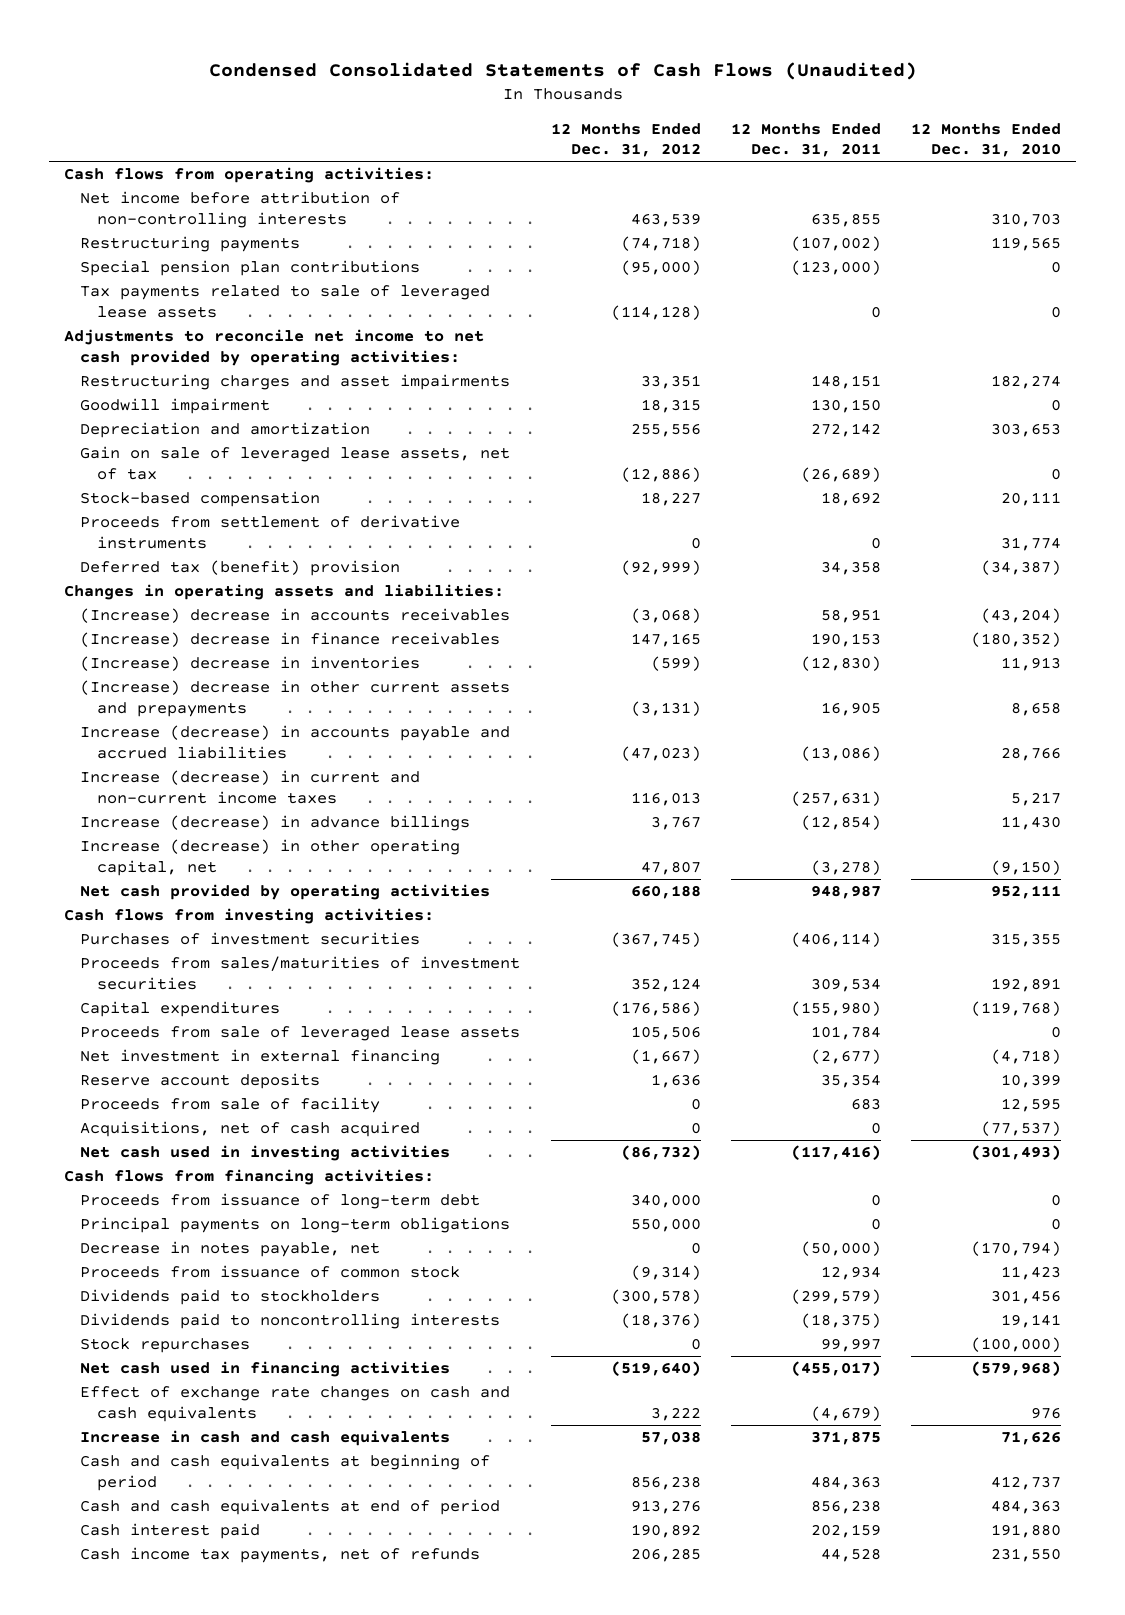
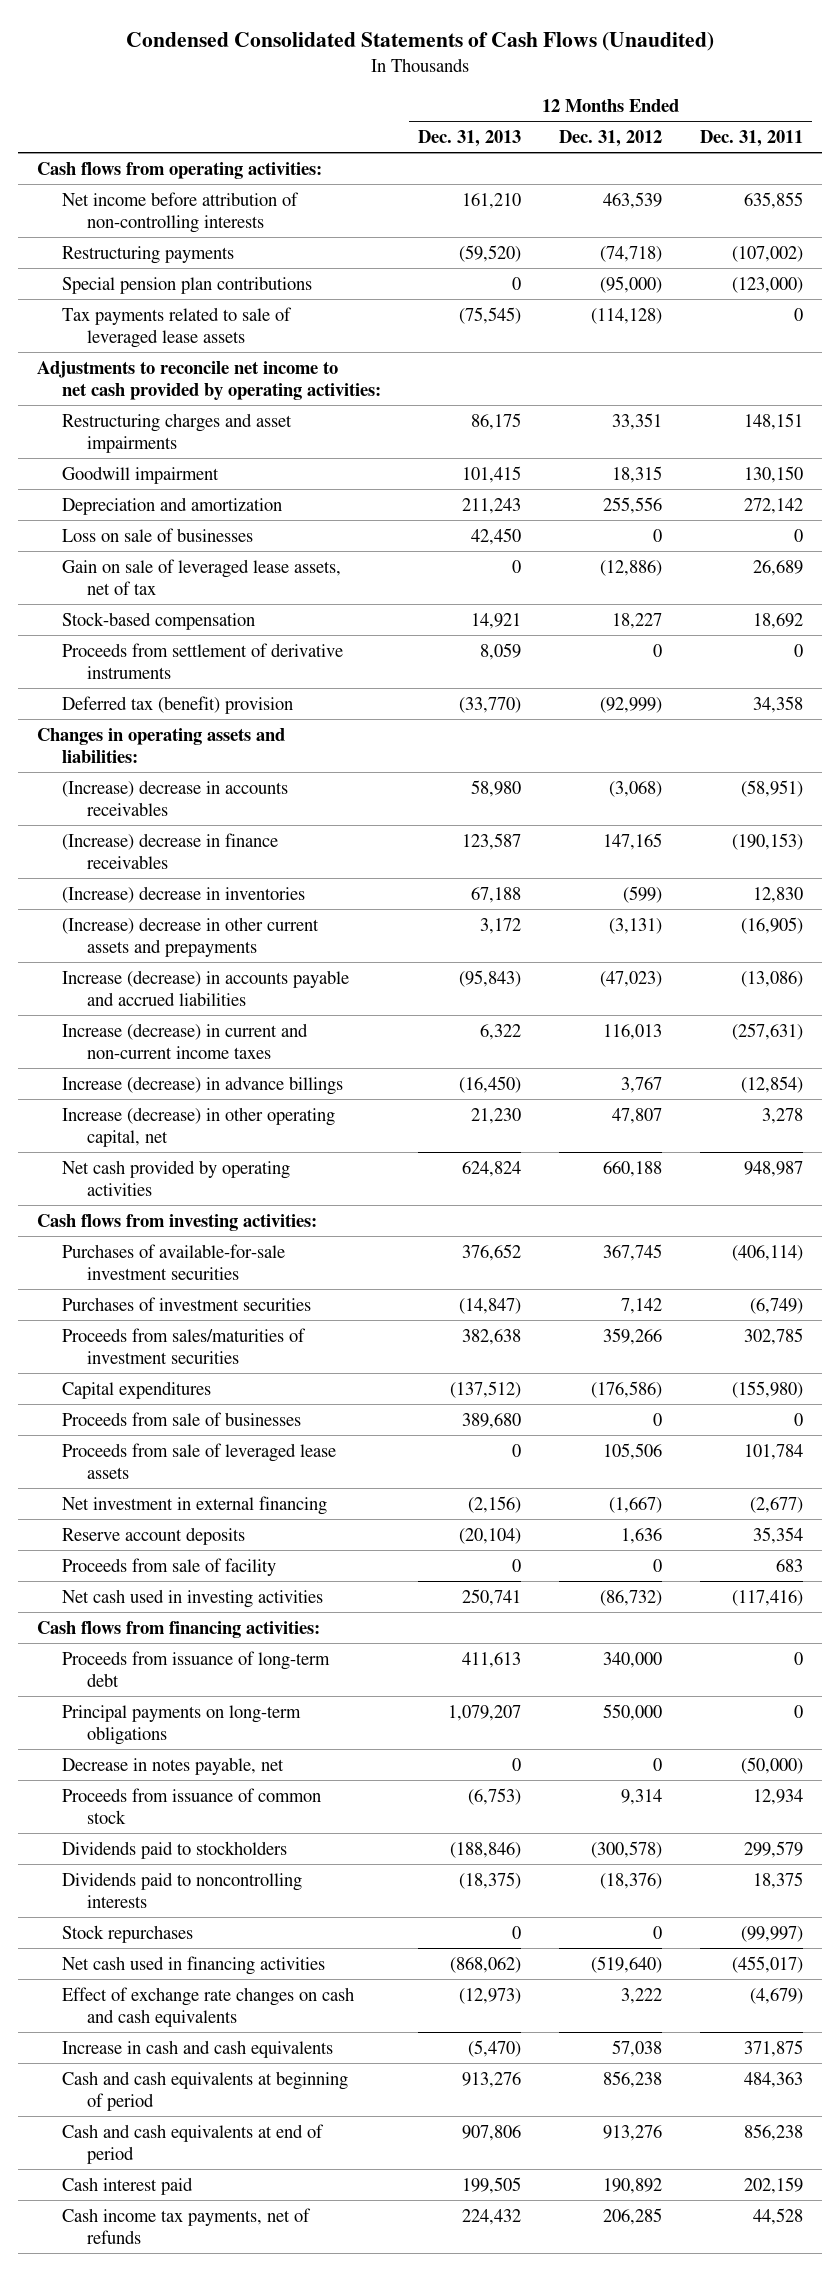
[910,122,1061,157] 12 Months Ended Dec. 31, 2010 -> none
none -> [418,130,522,148] Dec. 31, 2013
none -> [61,527,253,542] Loss on sale of businesses
[800,466,881,482] (26,689) -> [752,559,803,576] 26,689
[820,609,881,624] 58,951 -> [740,779,803,797] (58,951)
[810,633,881,648] 190,153 -> [731,832,803,850] (190,153)
[800,656,881,672] (12,830) -> [752,886,803,903] 12,830
[820,701,881,716] 16,905 -> [740,916,803,934] (16,905)
[810,859,881,875] (3,278) -> [761,1107,803,1124] 3,278
none -> [61,1243,285,1281] Purchases of available-for-sale investment securities
[610,932,701,948] (367,745) -> [621,1297,663,1314] 7,142
[790,932,881,948] (406,114) -> [749,1297,803,1314] (6,749)
[630,977,701,992] 352,124 -> [603,1327,663,1345] 359,266
[810,977,881,992] 309,534 -> [743,1327,803,1345] 302,785
none -> [61,1411,301,1426] Proceeds from sale of businesses
[80,1121,421,1138] Acquisitions, net of cash acquired -> none
[630,1265,701,1281] (9,314) -> [621,1788,663,1805] 9,314
[790,1289,881,1305] (299,579) -> [743,1840,803,1858] 299,579
[800,1313,881,1329] (18,375) -> [752,1871,803,1889] 18,375
[820,1338,881,1353] 99,997 -> [740,1925,803,1942] (99,997)

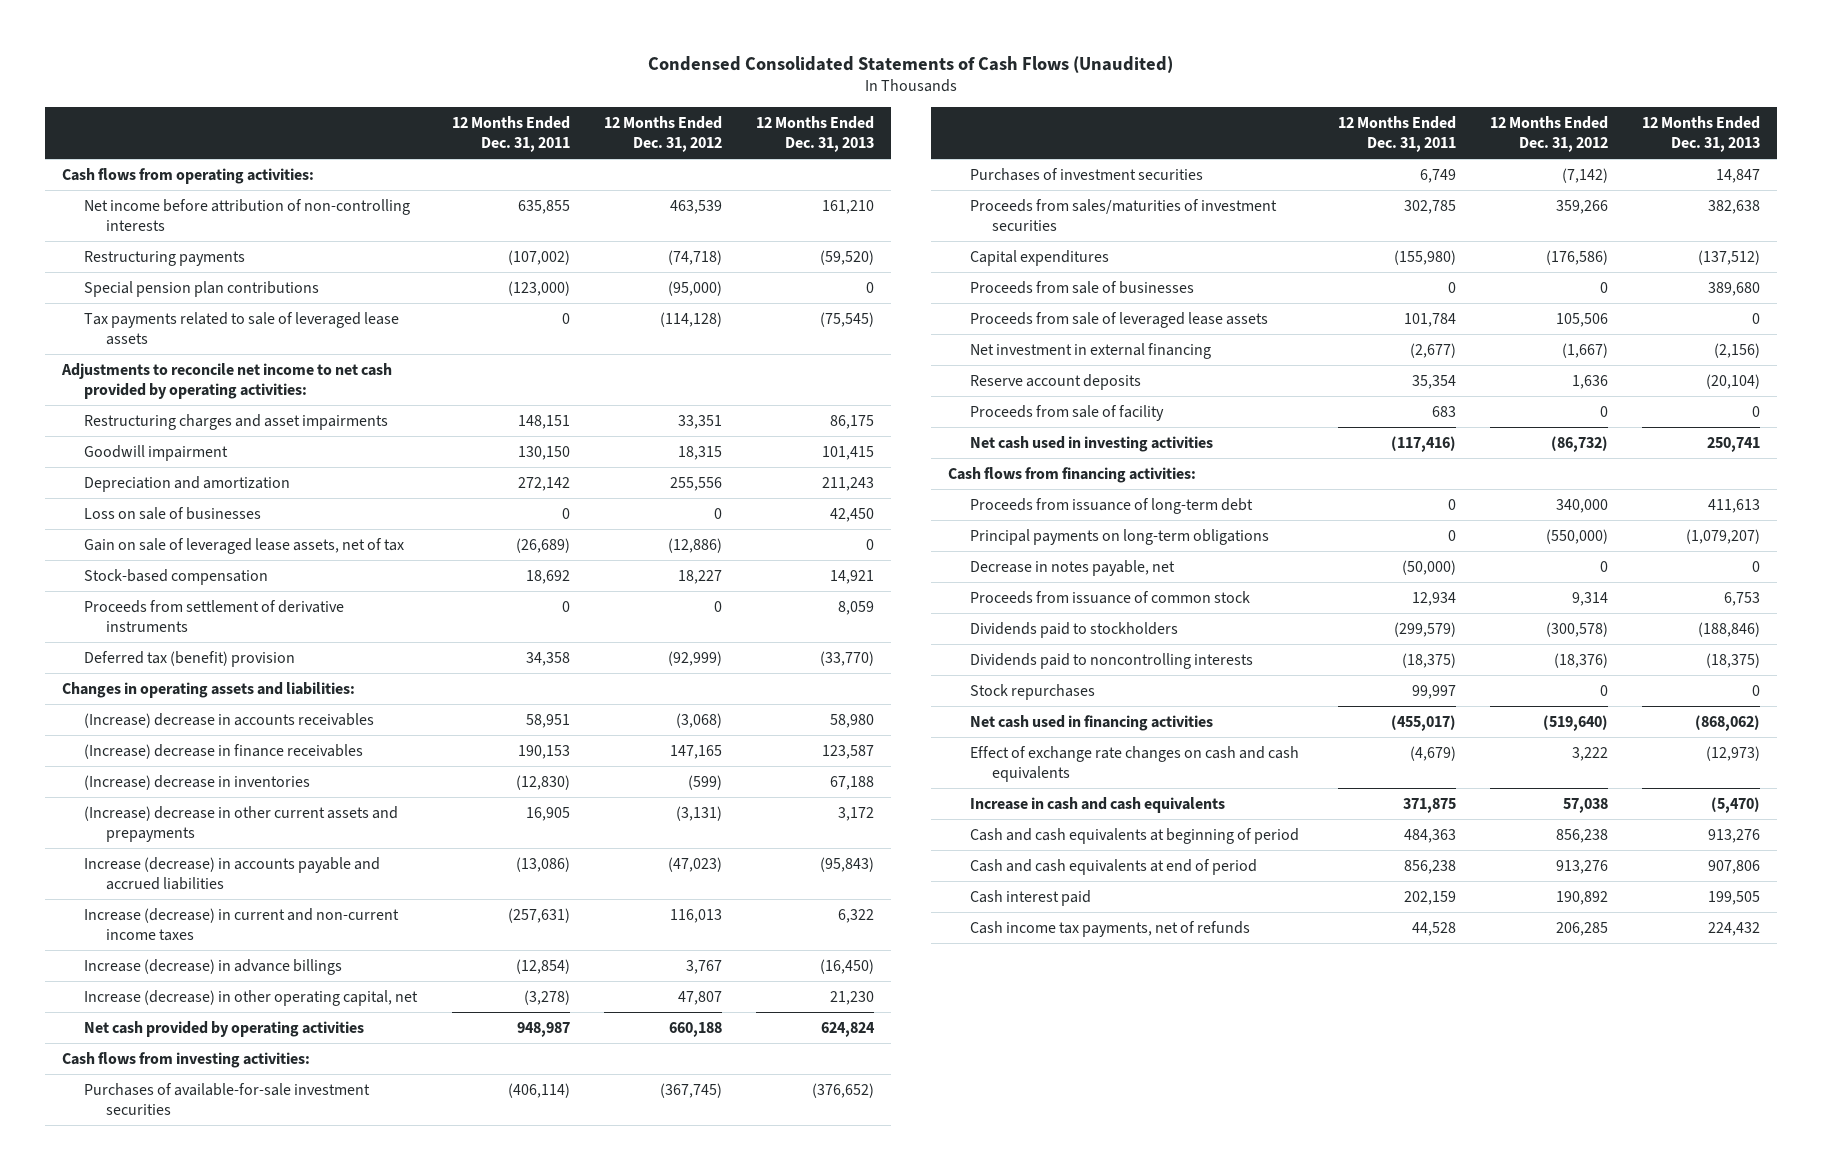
[752,559,803,576] 26,689 -> [515,537,570,553] (26,689)
[740,779,803,797] (58,951) -> [525,713,570,728] 58,951
[731,832,803,850] (190,153) -> [517,744,570,759] 190,153
[752,886,803,903] 12,830 -> [515,774,570,790] (12,830)
[740,916,803,934] (16,905) -> [525,806,570,821] 16,905
[761,1107,803,1124] 3,278 -> [523,989,570,1005] (3,278)
[462,1243,522,1261] 376,652 -> [812,1082,875,1098] (376,652)
[603,1243,663,1261] 367,745 -> [659,1082,722,1098] (367,745)
[459,1297,522,1314] (14,847) -> [1716,168,1761,183] 14,847
[621,1297,663,1314] 7,142 -> [1561,167,1608,183] (7,142)
[749,1297,803,1314] (6,749) -> [1419,168,1456,183] 6,749
[448,1704,522,1721] 1,079,207 -> [1686,528,1761,544] (1,079,207)
[603,1703,663,1721] 550,000 -> [1545,528,1608,544] (550,000)
[468,1787,522,1805] (6,753) -> [1724,591,1761,606] 6,753
[743,1840,803,1858] 299,579 -> [1393,621,1456,637] (299,579)
[752,1871,803,1889] 18,375 -> [1401,652,1456,668] (18,375)
[740,1925,803,1942] (99,997) -> [1411,684,1456,699] 99,997

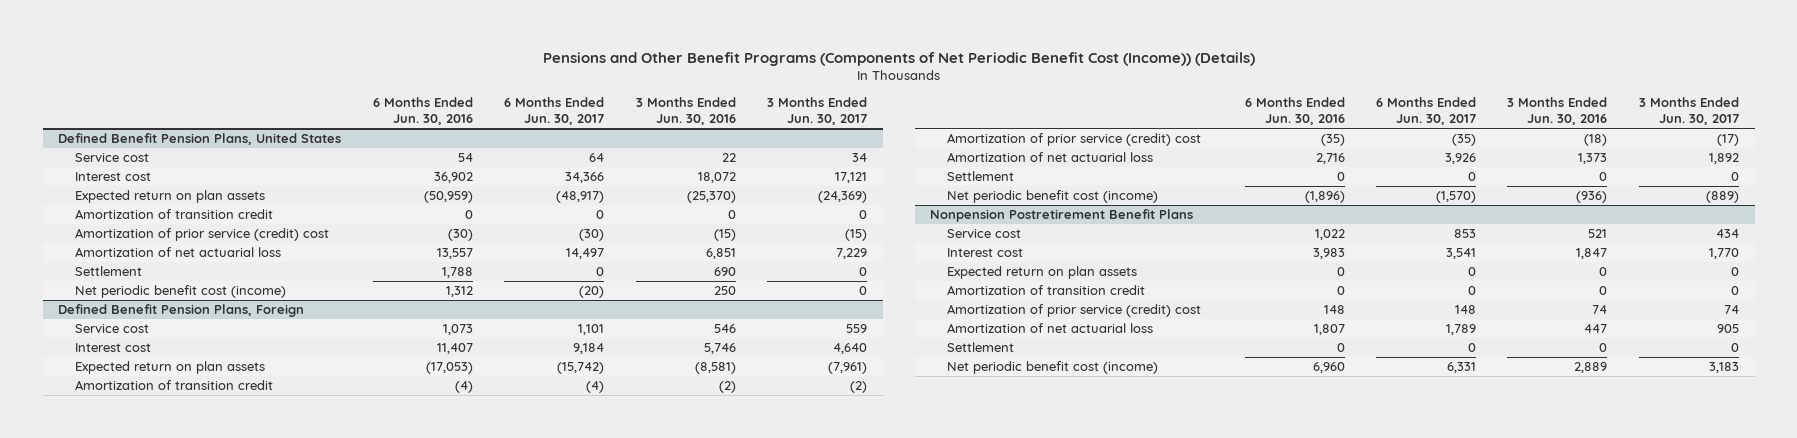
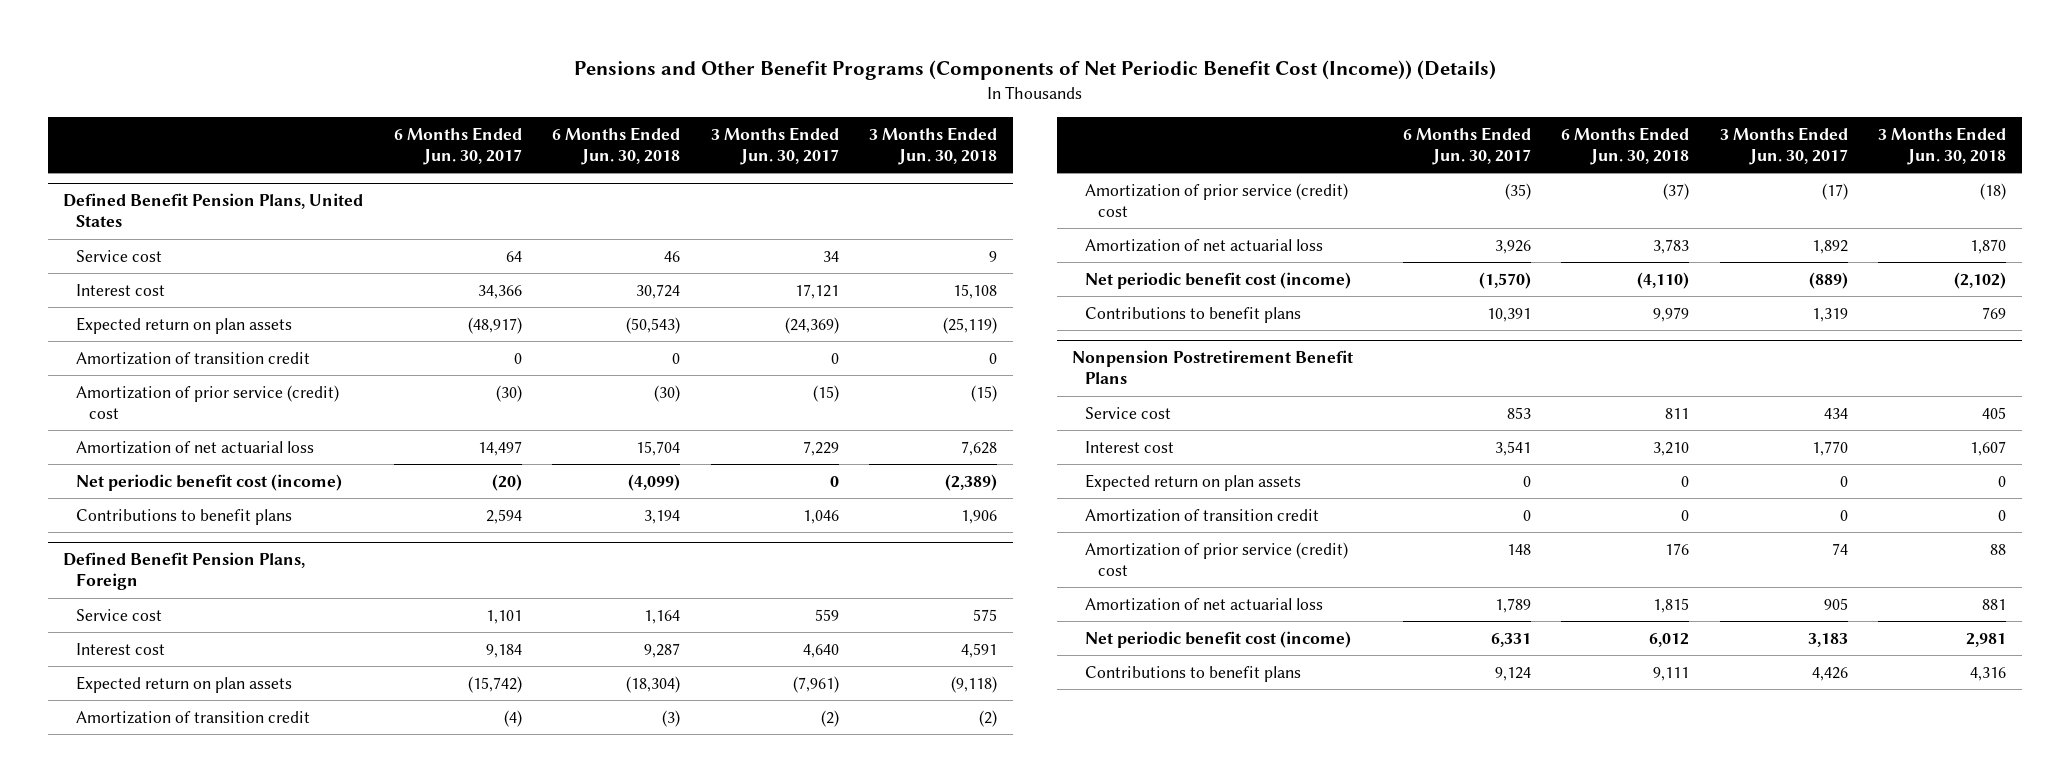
[372,97,473,125] 6 Months Ended Jun. 30, 2016 -> none
[635,97,736,125] 3 Months Ended Jun. 30, 2016 -> none
none -> [552,126,681,165] 6 Months Ended Jun. 30, 2018
none -> [869,126,998,165] 3 Months Ended Jun. 30, 2018
[75,266,143,277] Settlement -> none
none -> [76,508,293,525] Contributions to benefit plans
[946,171,1014,182] Settlement -> none
none -> [1085,306,1302,323] Contributions to benefit plans
[946,342,1014,353] Settlement -> none
none -> [1085,665,1302,682] Contributions to benefit plans

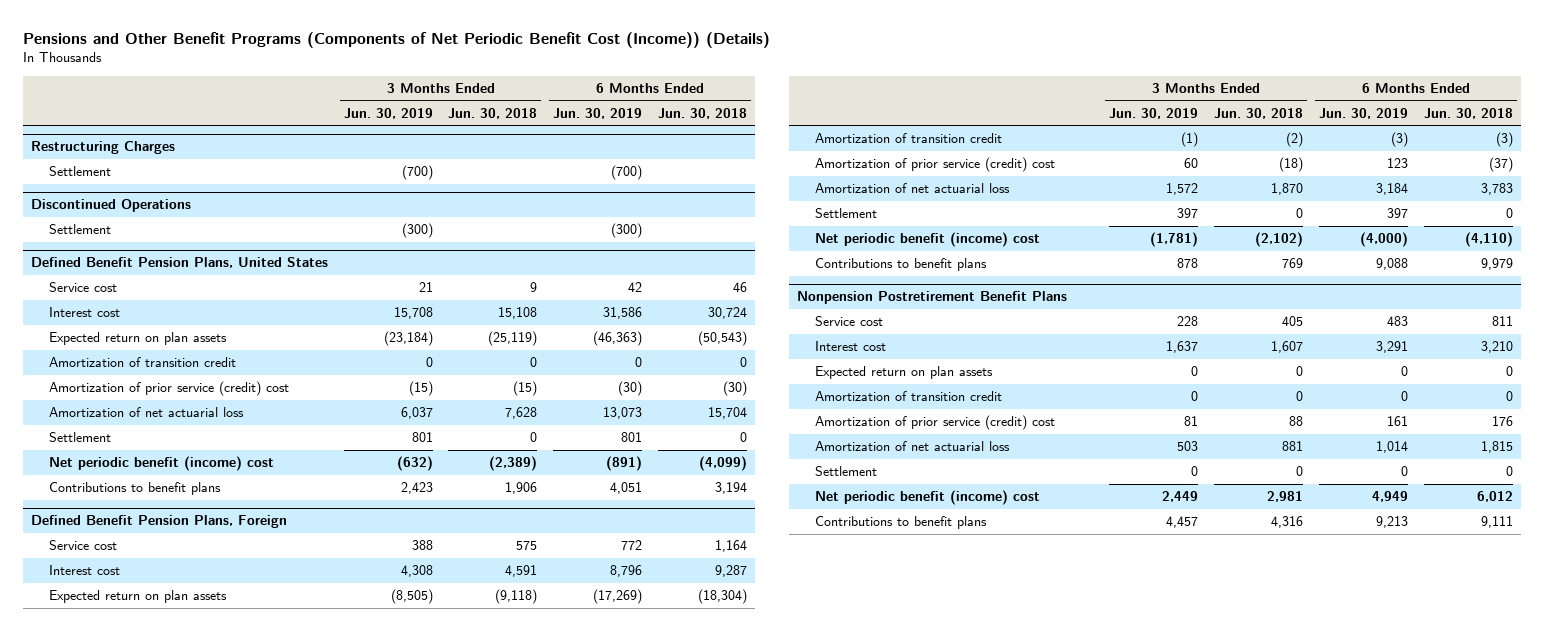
[393,126,522,165] 6 Months Ended Jun. 30, 2017 -> none
[710,126,839,165] 3 Months Ended Jun. 30, 2017 -> none
none -> [343,107,433,119] Jun. 30, 2019
none -> [553,107,643,119] Jun. 30, 2019
none -> [30,141,175,155] Restructuring Charges
none -> [49,166,112,177] Settlement
none -> [30,199,191,213] Discontinued Operations
none -> [49,224,112,235] Settlement
none -> [49,432,112,443] Settlement
[76,473,343,491] Net periodic benefit cost (income) -> [49,456,275,472] Net periodic benefit (income) cost
none -> [815,208,878,219] Settlement
[1085,271,1352,289] Net periodic benefit cost (income) -> [815,232,1041,248] Net periodic benefit (income) cost
none -> [815,466,878,477] Settlement
[1085,630,1352,648] Net periodic benefit cost (income) -> [815,490,1041,506] Net periodic benefit (income) cost

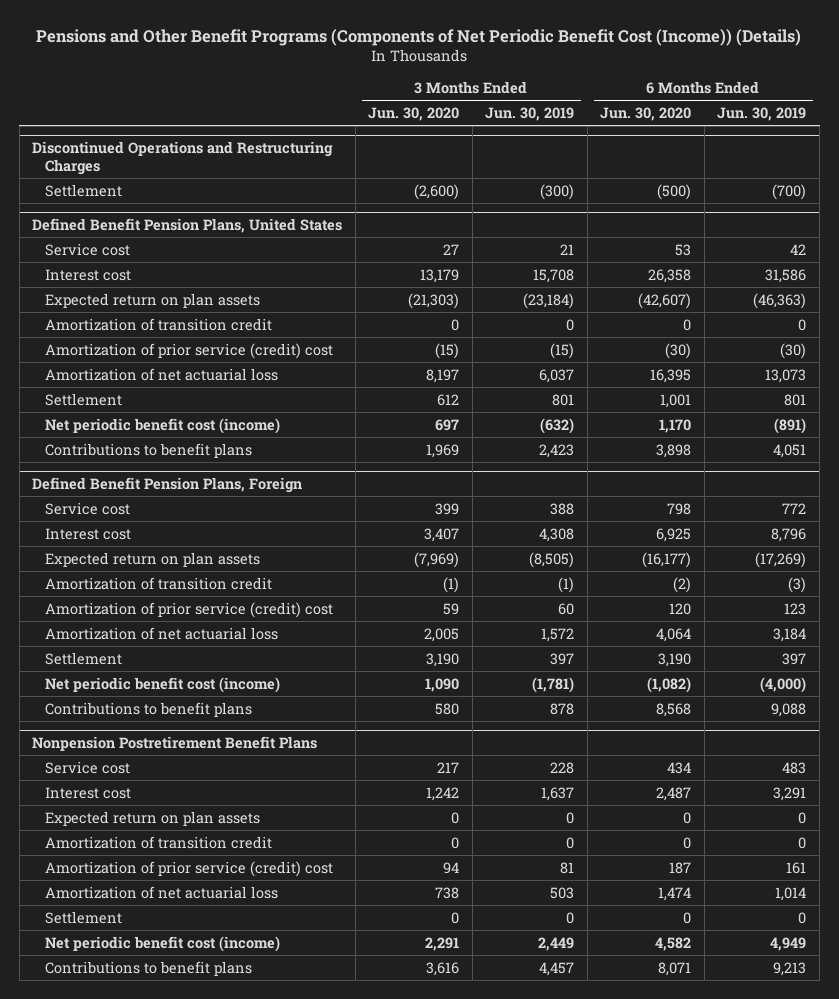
[448,107,538,119] Jun. 30, 2018 -> none
[657,107,747,119] Jun. 30, 2018 -> none
none -> [368,106,460,121] Jun. 30, 2020
none -> [600,106,692,121] Jun. 30, 2020
[30,141,175,155] Restructuring Charges -> none
[30,199,191,213] Discontinued Operations -> none
[49,224,112,235] Settlement -> none
none -> [32,140,334,176] Discontinued Operations and Restructuring Charges
[401,165,433,181] (700) -> [540,183,575,200] (300)
[49,456,275,472] Net periodic benefit (income) cost -> [44,417,280,434] Net periodic benefit cost (income)
[815,232,1041,248] Net periodic benefit (income) cost -> [44,676,280,693] Net periodic benefit cost (income)
[815,490,1041,506] Net periodic benefit (income) cost -> [44,935,280,952] Net periodic benefit cost (income)

